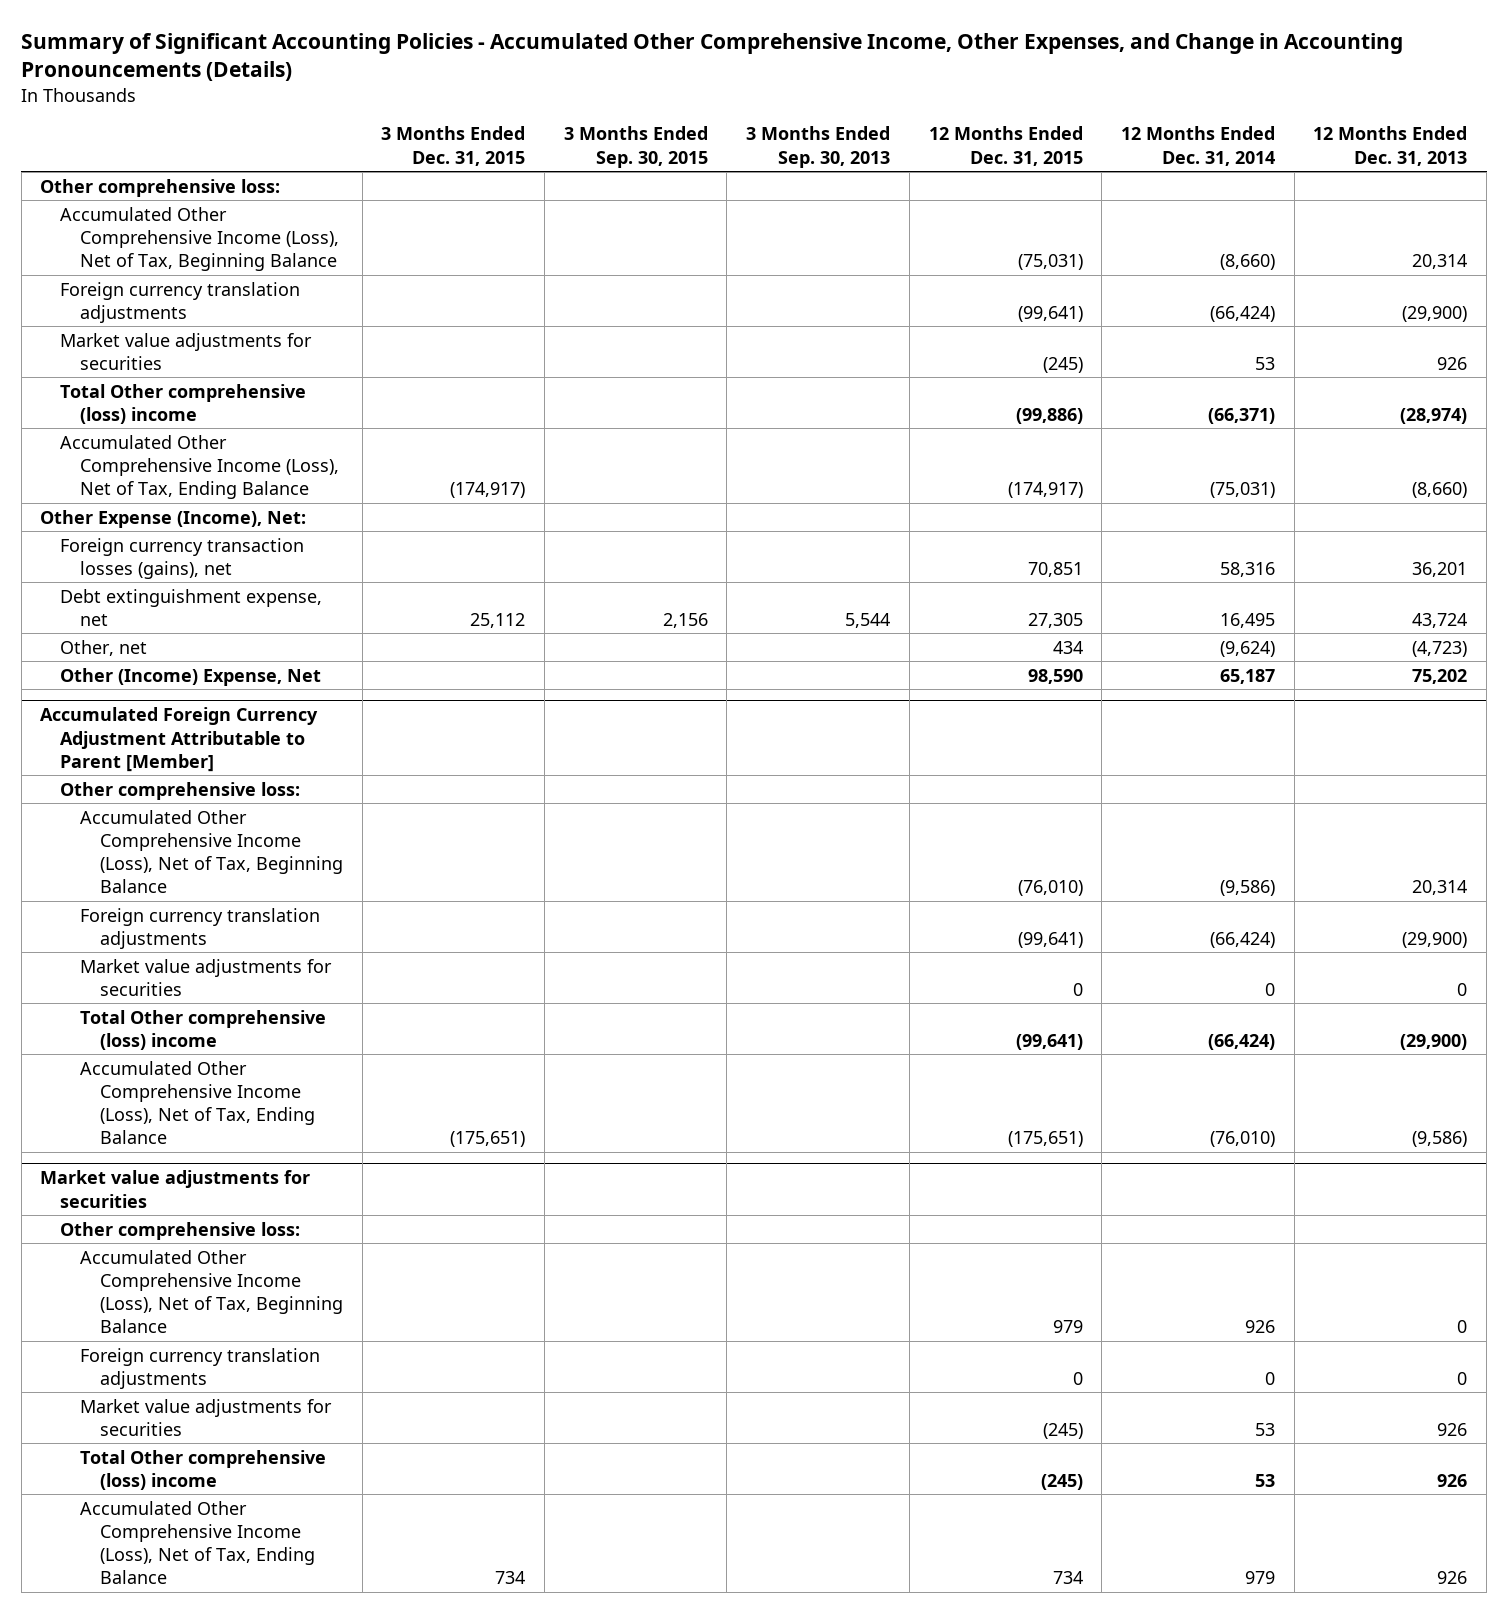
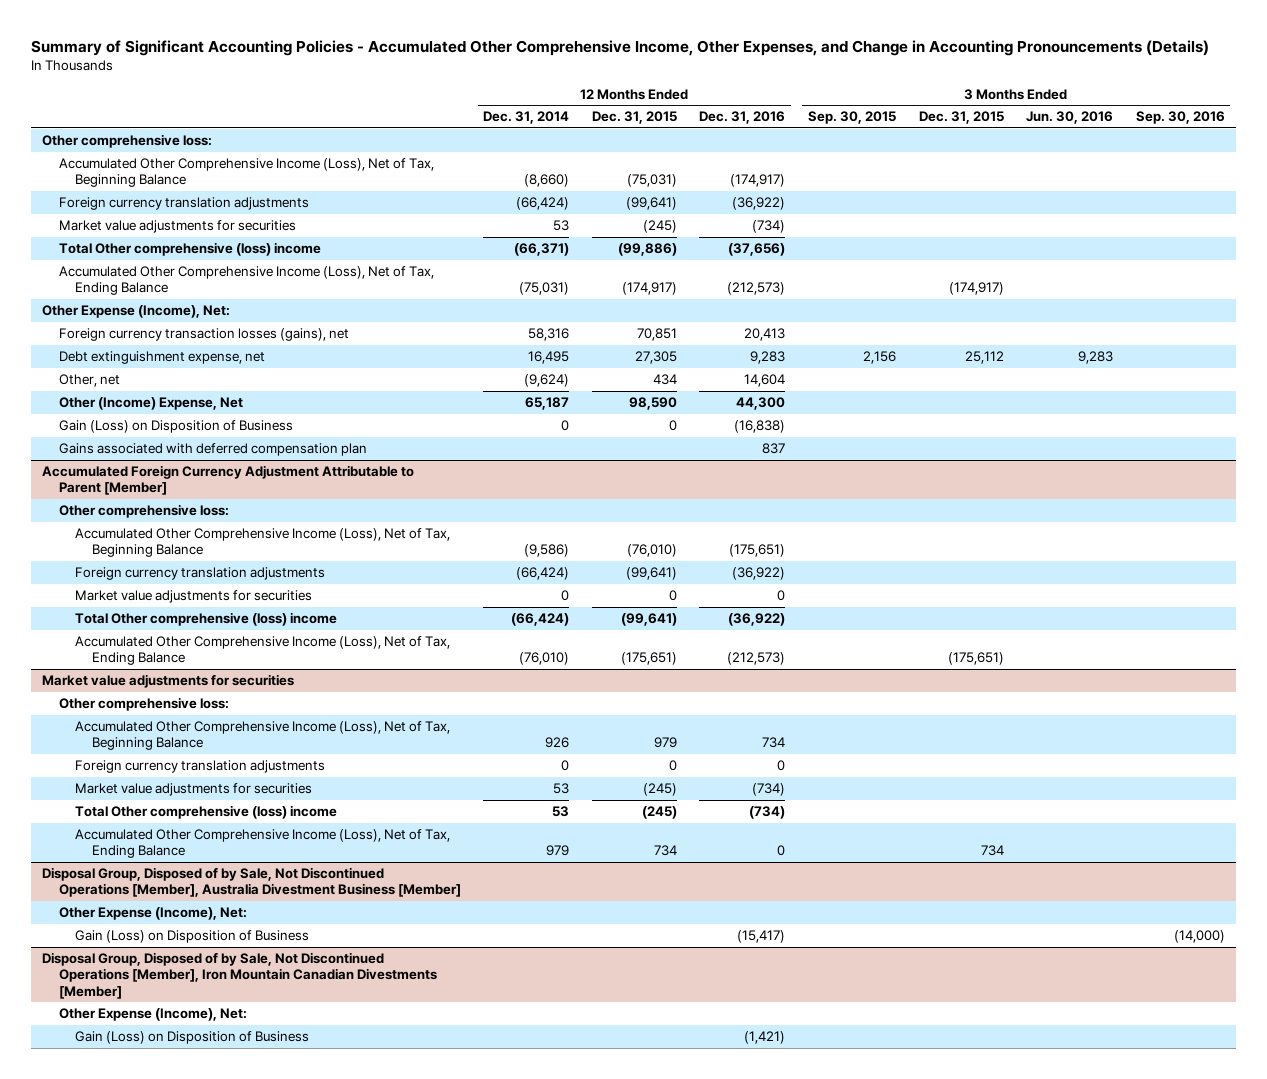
[746,126,891,168] 3 Months Ended Sep. 30, 2013 -> none
[1313,126,1468,166] 12 Months Ended Dec. 31, 2013 -> none
none -> [699,111,786,125] Dec. 31, 2016
none -> [1026,111,1114,125] Jun. 30, 2016
none -> [1135,111,1225,125] Sep. 30, 2016
none -> [58,419,293,433] Gain (Loss) on Disposition of Business
none -> [58,442,367,456] Gains associated with deferred compensation plan
none -> [42,866,461,898] Disposal Group, Disposed of by Sale, Not Discontinued Operations [Member], Australia Divestment Business [Member]
none -> [58,906,247,920] Other Expense (Income), Net:
none -> [75,929,310,943] Gain (Loss) on Disposition of Business
none -> [42,951,437,999] Disposal Group, Disposed of by Sale, Not Discontinued Operations [Member], Iron Mountain Canadian Divestments [Member]
none -> [58,1007,247,1021] Other Expense (Income), Net:
none -> [75,1030,310,1044] Gain (Loss) on Disposition of Business

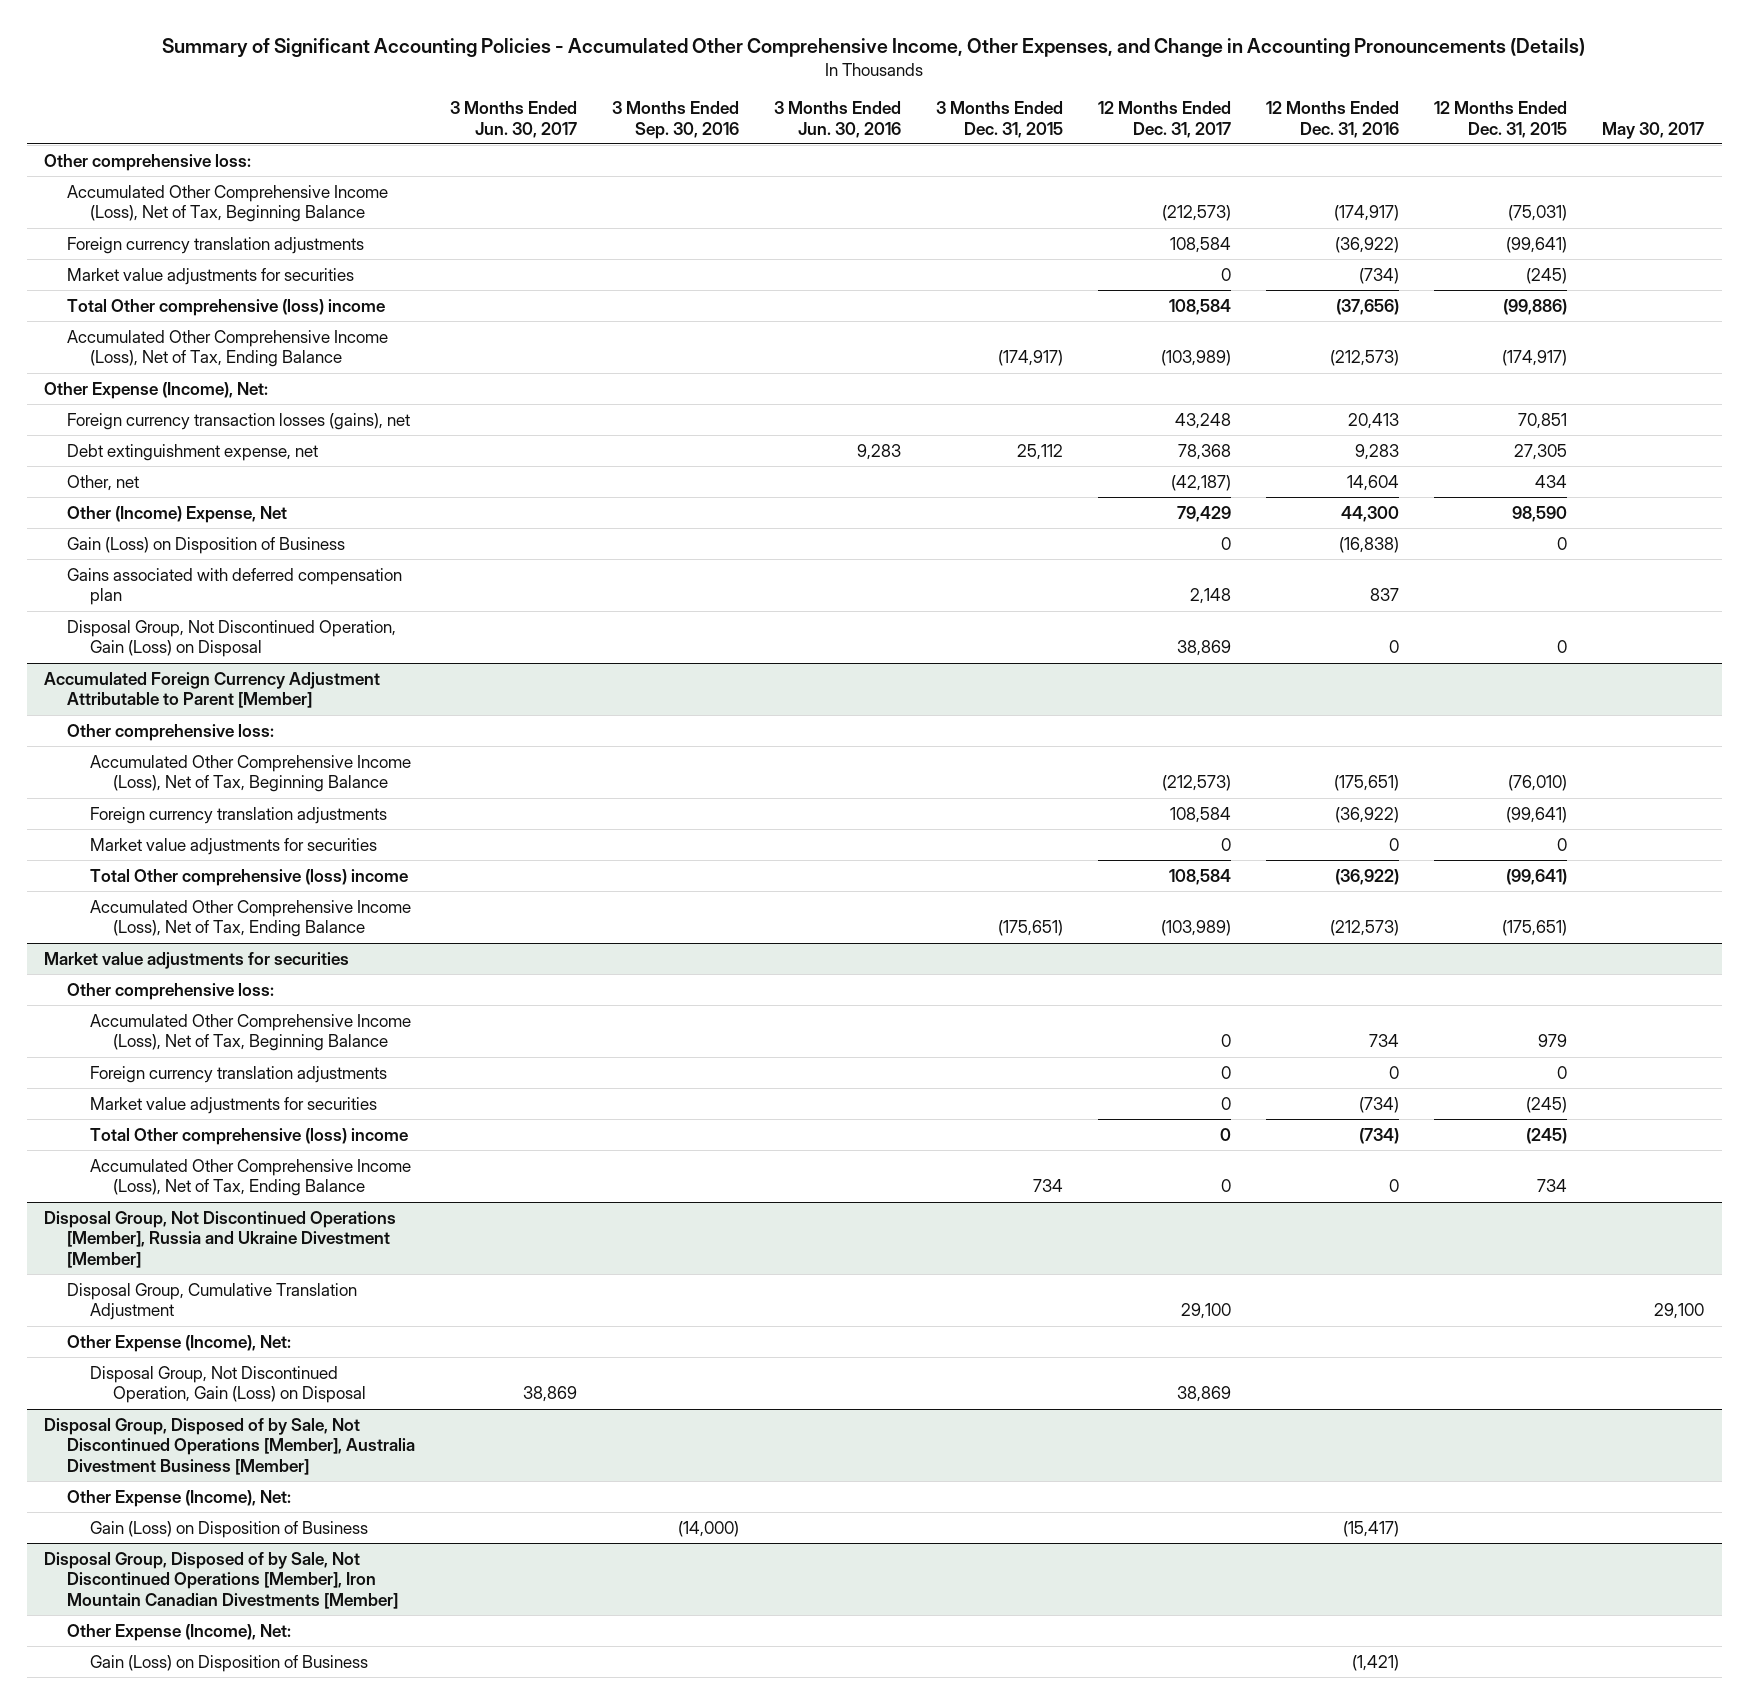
[483,111,570,125] Dec. 31, 2014 -> none
[808,111,897,125] Sep. 30, 2015 -> none
none -> [450,100,578,138] 3 Months Ended Jun. 30, 2017
none -> [1098,100,1232,138] 12 Months Ended Dec. 31, 2017
none -> [1602,121,1705,139] May 30, 2017
none -> [67,619,397,658] Disposal Group, Not Discontinued Operation, Gain (Loss) on Disposal
none -> [44,1210,397,1268] Disposal Group, Not Discontinued Operations [Member], Russia and Ukraine Divestment [Member]
none -> [67,1282,358,1321] Disposal Group, Cumulative Translation Adjustment
none -> [67,1334,292,1352] Other Expense (Income), Net:
none -> [90,1365,366,1404] Disposal Group, Not Discontinued Operation, Gain (Loss) on Disposal

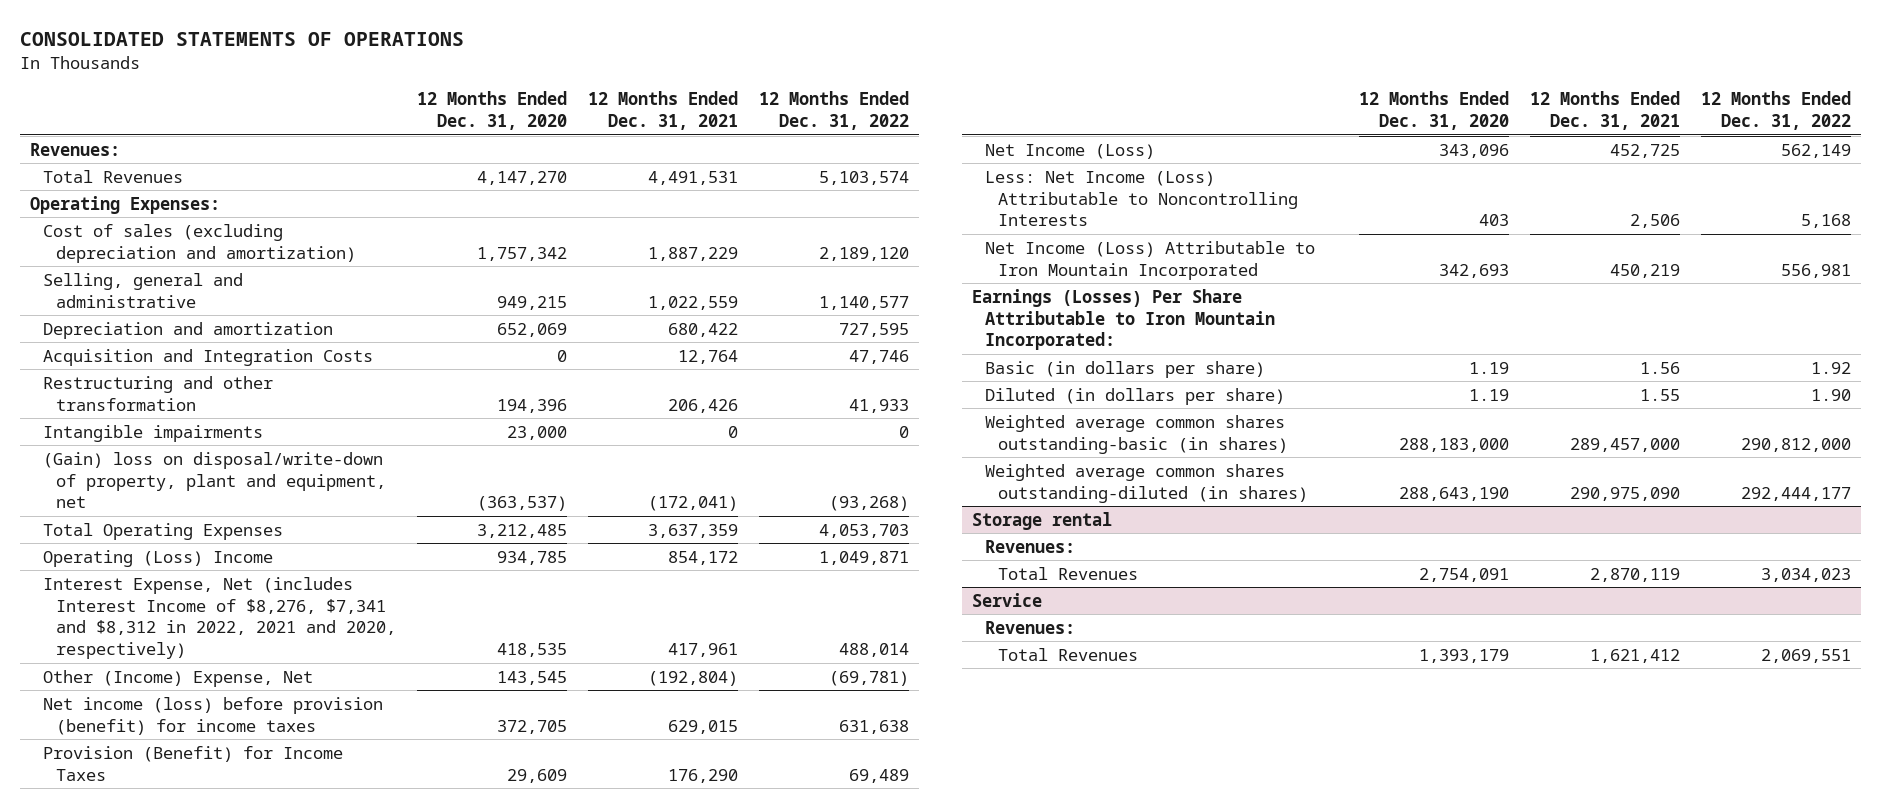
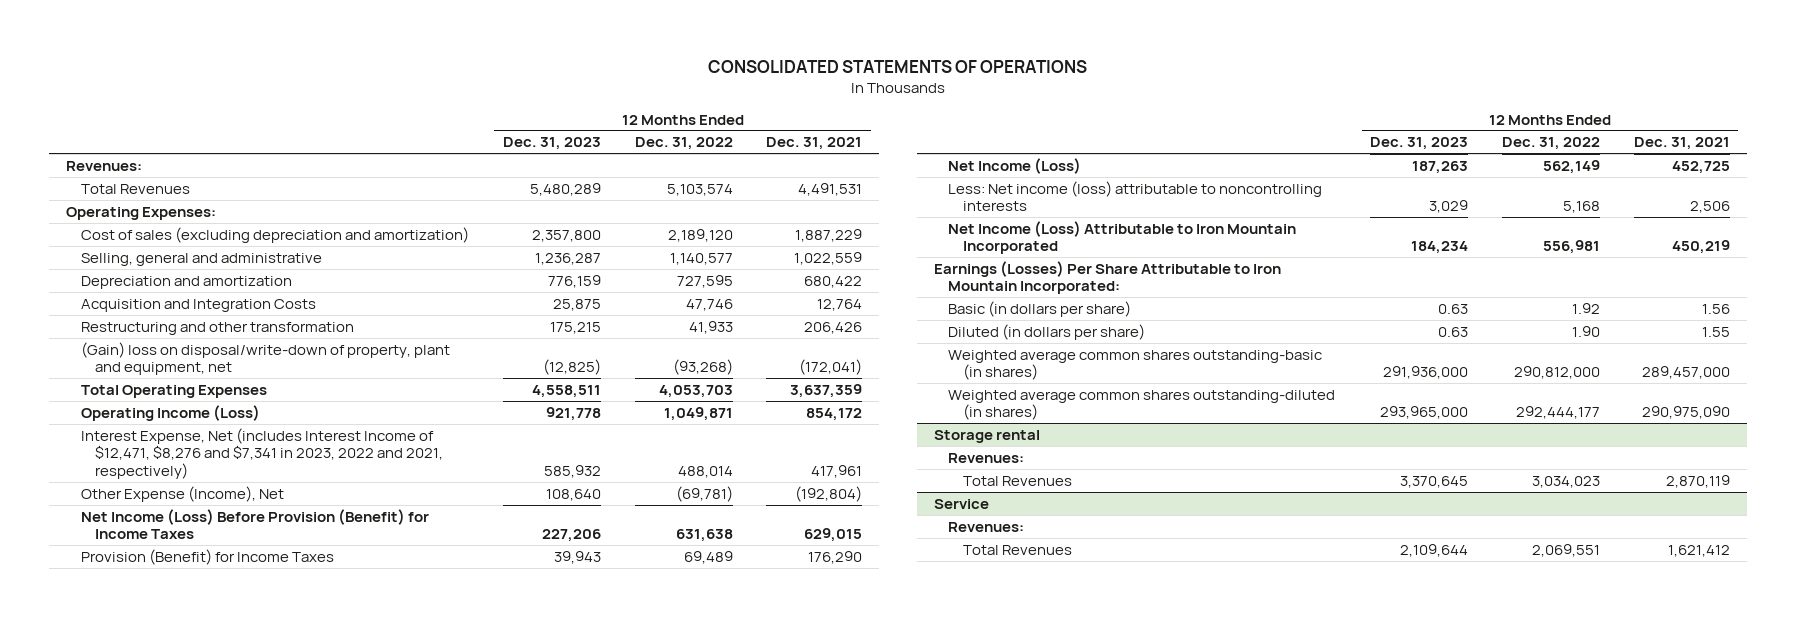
[417,91,568,131] 12 Months Ended Dec. 31, 2020 -> none
none -> [502,137,601,151] Dec. 31, 2023
[43,424,264,442] Intangible impairments -> none
[43,549,274,567] Operating (Loss) Income -> [80,404,260,421] Operating Income (Loss)
[43,576,397,660] Interest Expense, Net (includes Interest Income of $8,276, $7,341 and $8,312 in 2022, 2021 and 2020, respectively) -> [80,427,444,479] Interest Expense, Net (includes Interest Income of $12,471, $8,276 and $7,341 in 2023, 2022 and 2021, respectively)
[43,669,314,687] Other (Income) Expense, Net -> [80,485,284,502] Other Expense (Income), Net
[43,696,384,735] Net income (loss) before provision (benefit) for income taxes -> [80,508,429,540] Net Income (Loss) Before Provision (Benefit) for Income Taxes
[984,170,1298,227] Less: Net Income (Loss) Attributable to Noncontrolling Interests -> [948,180,1323,212] Less: Net income (loss) attributable to noncontrolling interests

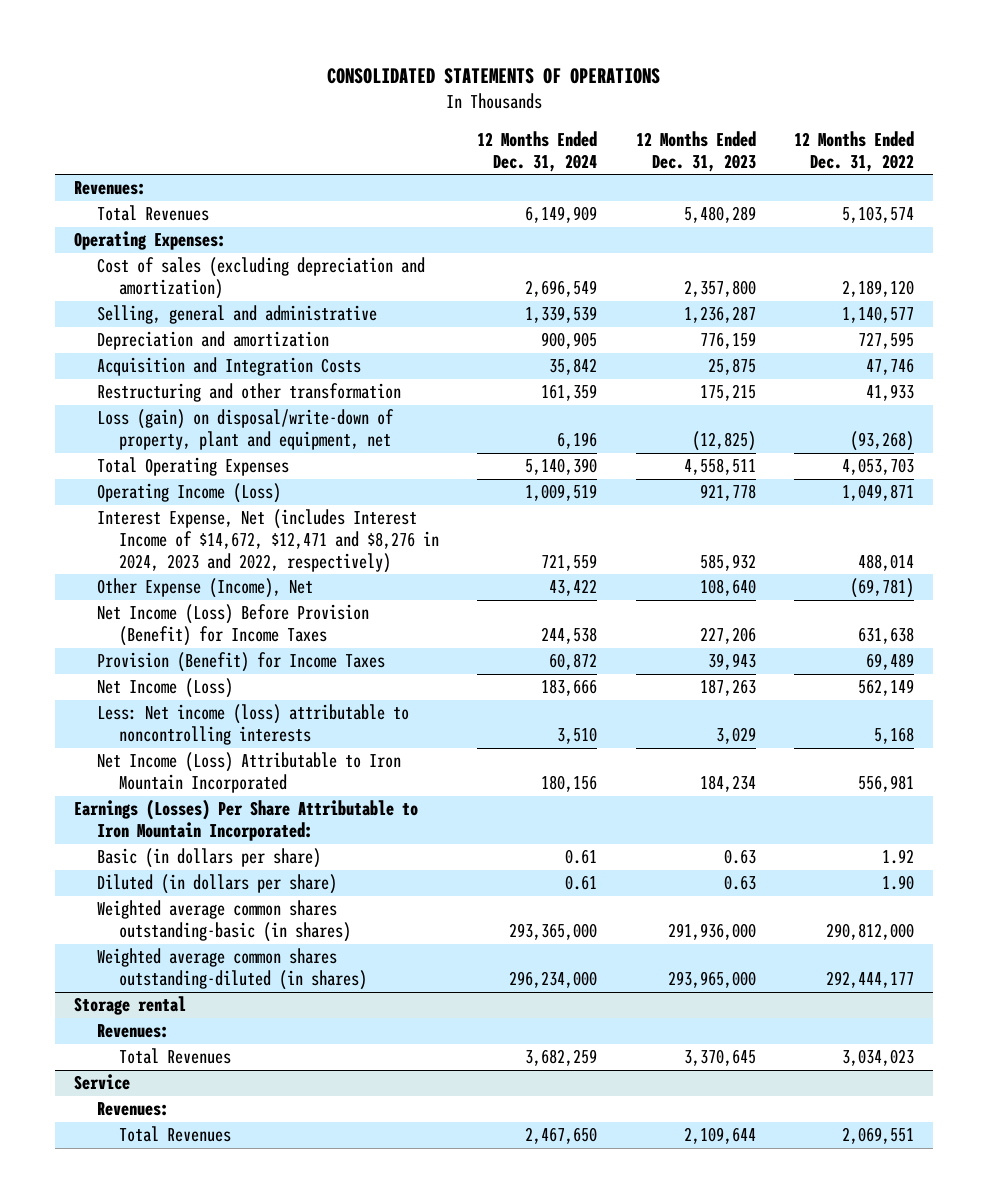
[766,137,863,151] Dec. 31, 2021 -> none
none -> [477,130,598,172] 12 Months Ended Dec. 31, 2024
[80,341,450,376] (Gain) loss on disposal/write-down of property, plant and equipment, net -> [96,409,394,451] Loss (gain) on disposal/write-down of property, plant and equipment, net
[80,427,444,479] Interest Expense, Net (includes Interest Income of $12,471, $8,276 and $7,341 in 2023, 2022 and 2021, respectively) -> [96,509,440,573] Interest Expense, Net (includes Interest Income of $14,672, $12,471 and $8,276 in 2024, 2023 and 2022, respectively)

